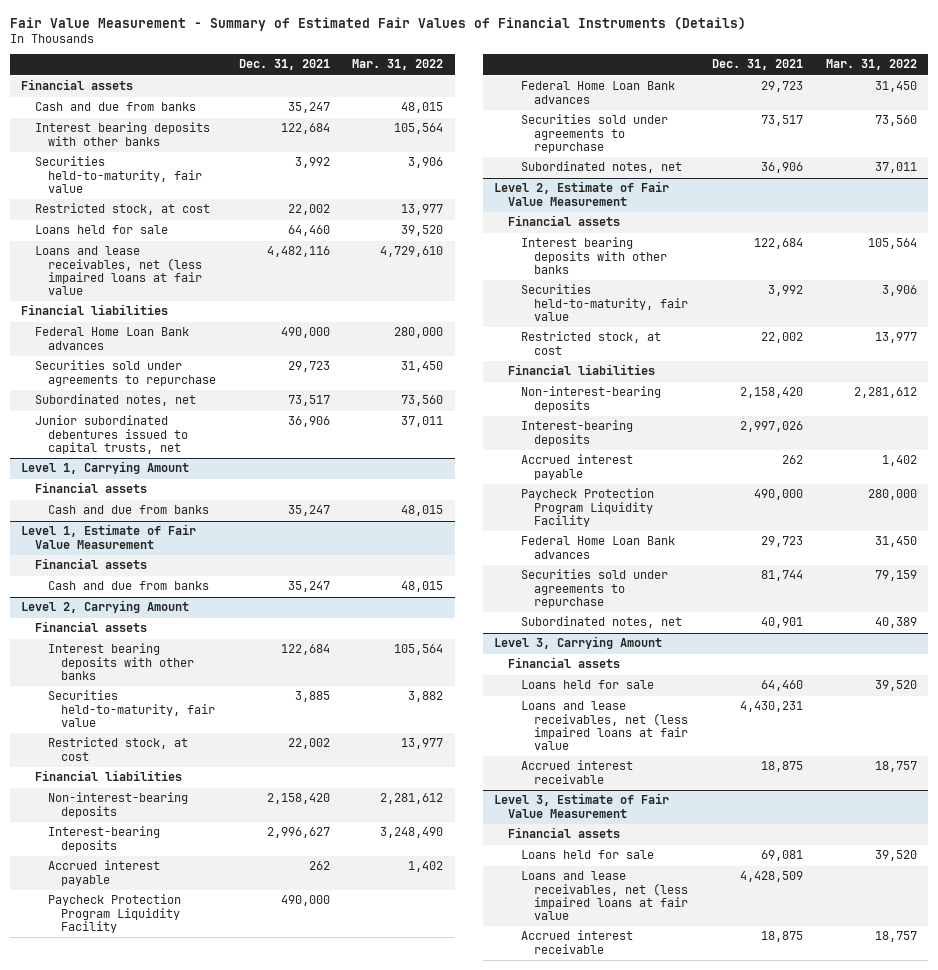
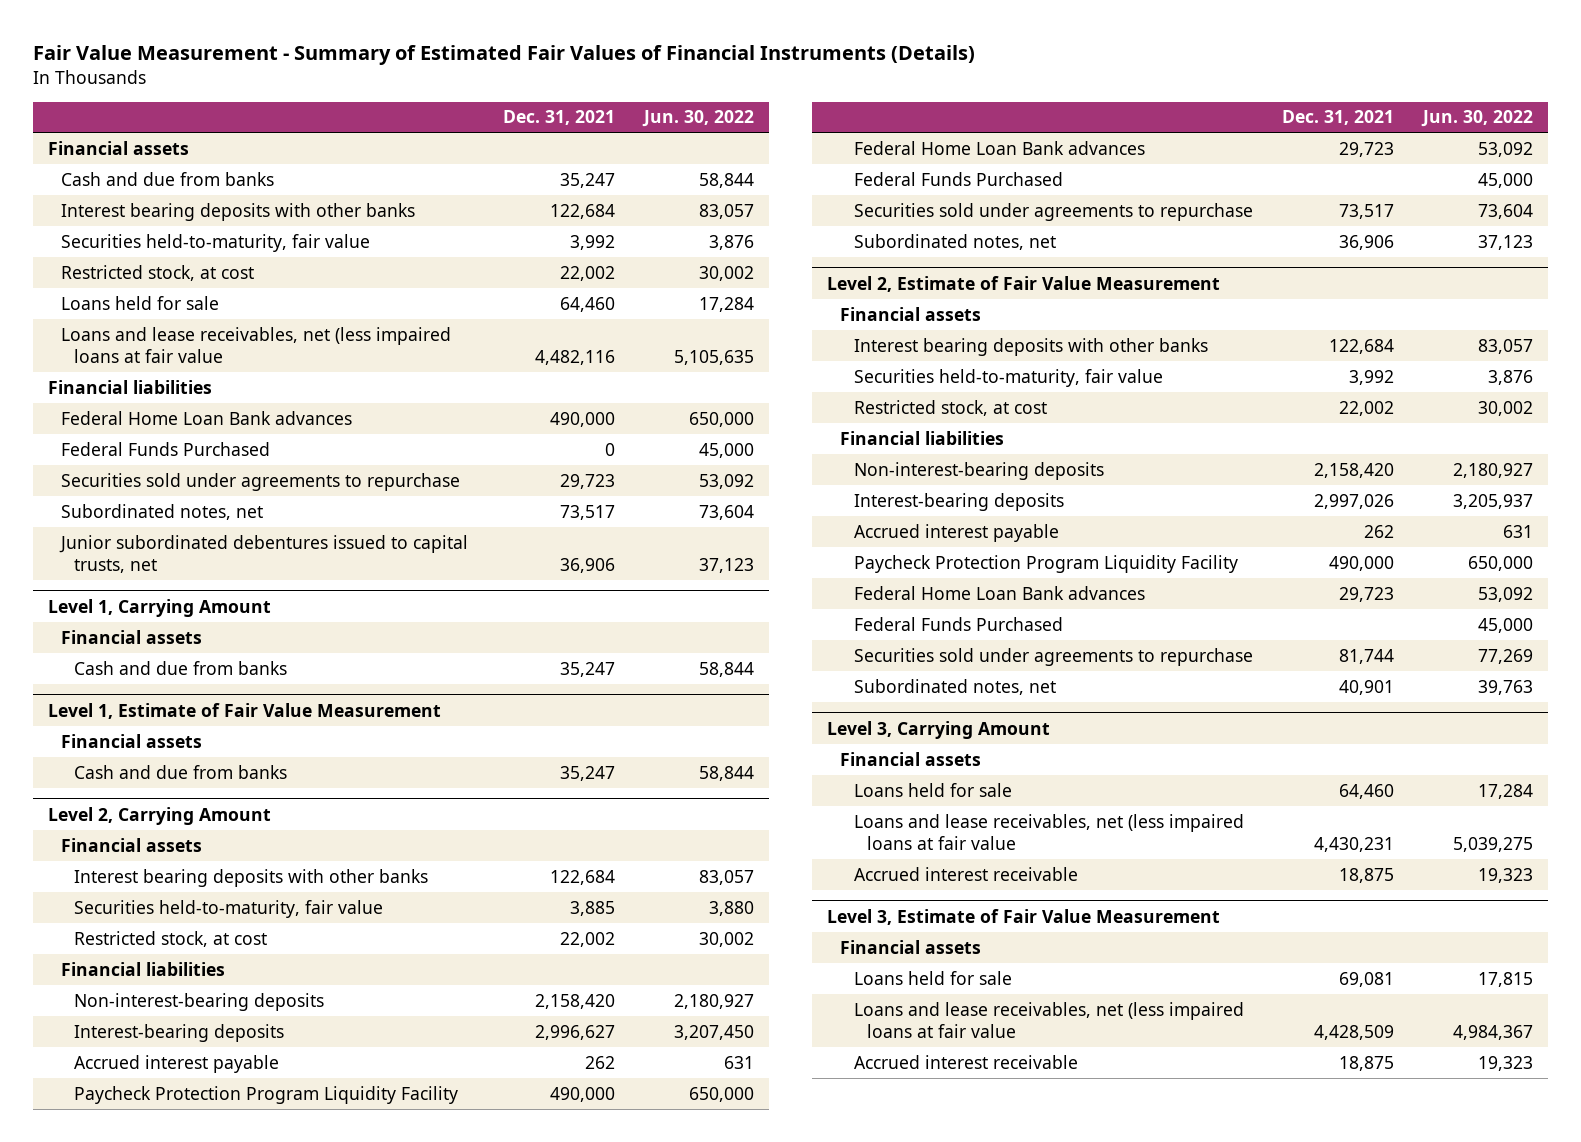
[352,59,444,71] Mar. 31, 2022 -> none
none -> [641,110,754,128] Jun. 30, 2022
none -> [60,441,270,456] Federal Funds Purchased
none -> [853,171,1063,186] Federal Funds Purchased
none -> [853,616,1063,631] Federal Funds Purchased

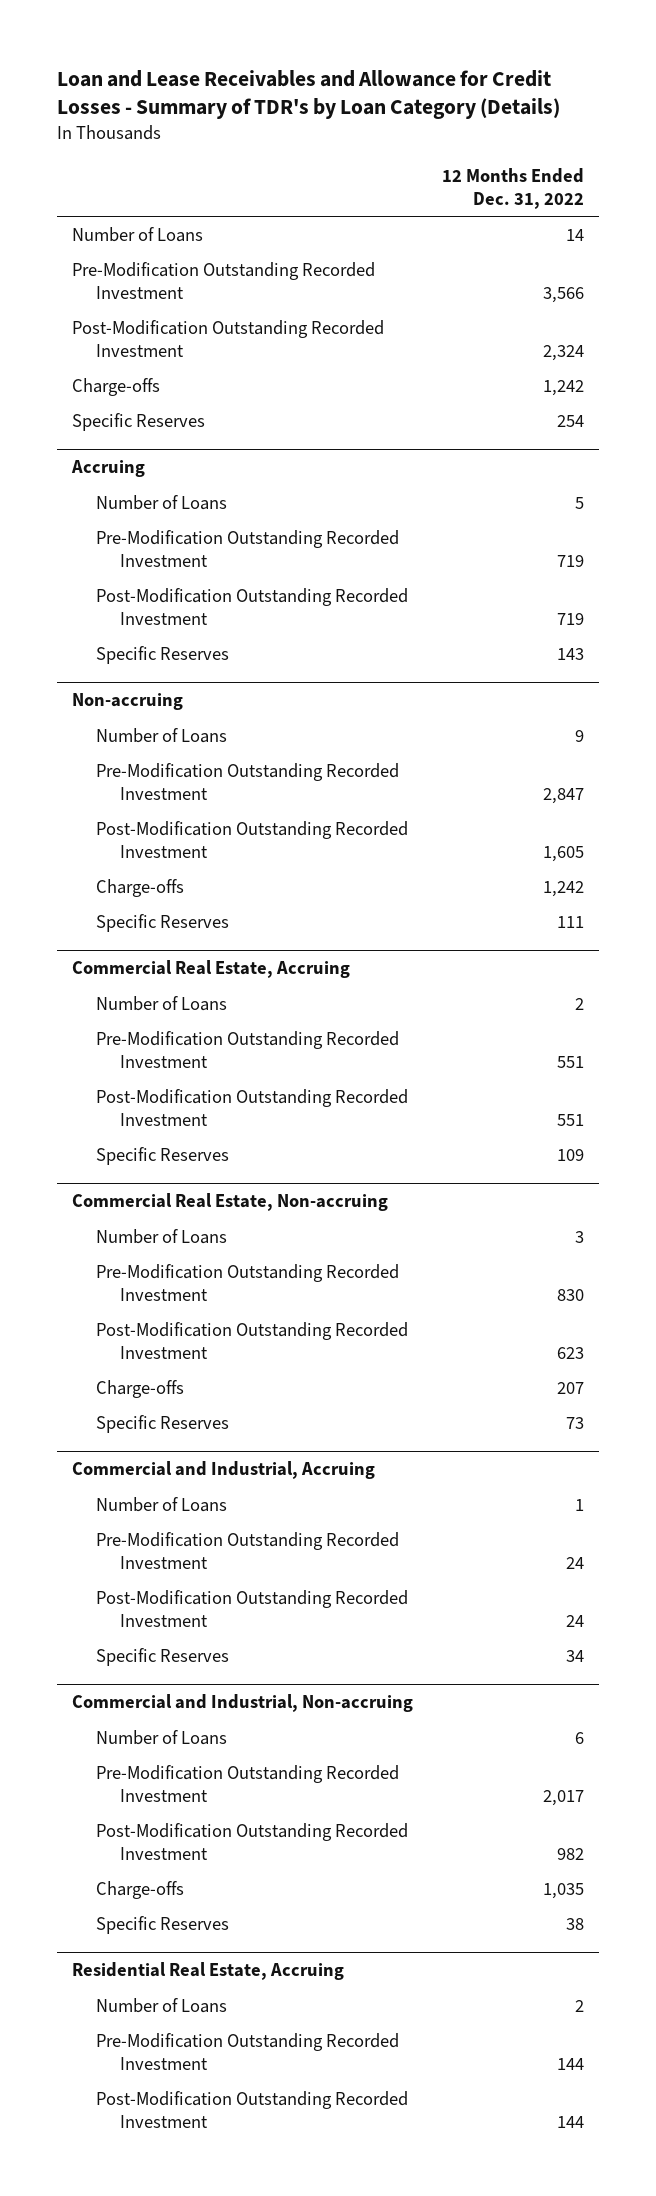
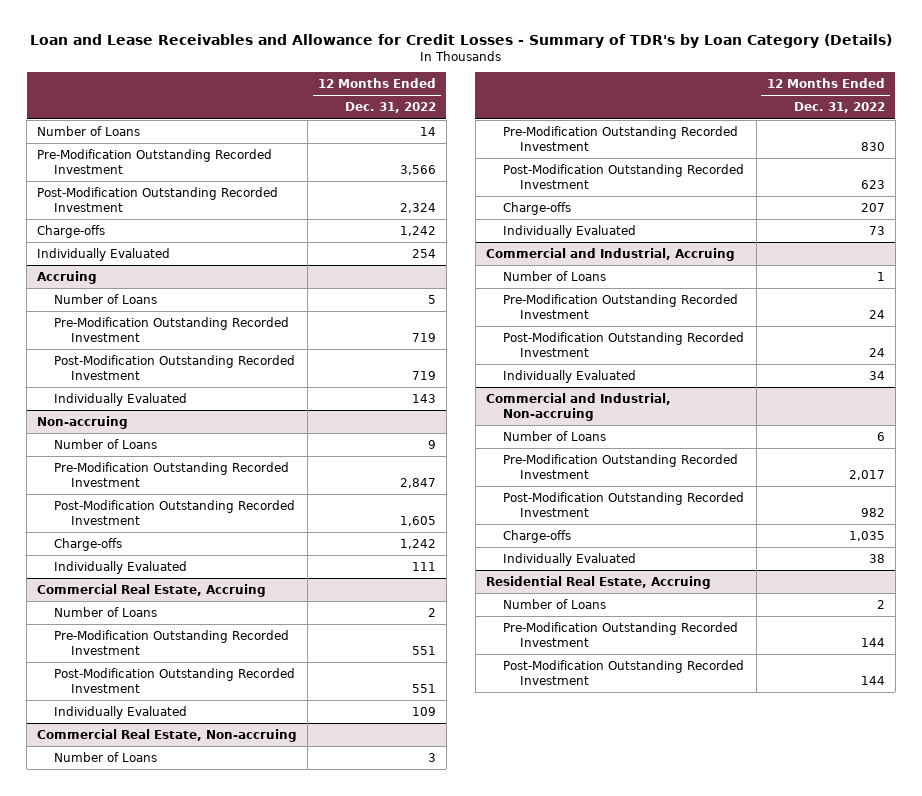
[71,412,205,431] Specific Reserves -> [37,247,171,261] Individually Evaluated
[95,645,229,664] Specific Reserves -> [54,392,188,406] Individually Evaluated
[95,913,229,932] Specific Reserves -> [54,560,188,574] Individually Evaluated
[95,1146,229,1165] Specific Reserves -> none
none -> [54,705,188,719] Individually Evaluated
[95,1414,229,1433] Specific Reserves -> none
none -> [502,224,636,238] Individually Evaluated
[95,1647,229,1666] Specific Reserves -> none
none -> [502,369,636,383] Individually Evaluated
[95,1915,229,1934] Specific Reserves -> none
none -> [502,552,636,566] Individually Evaluated

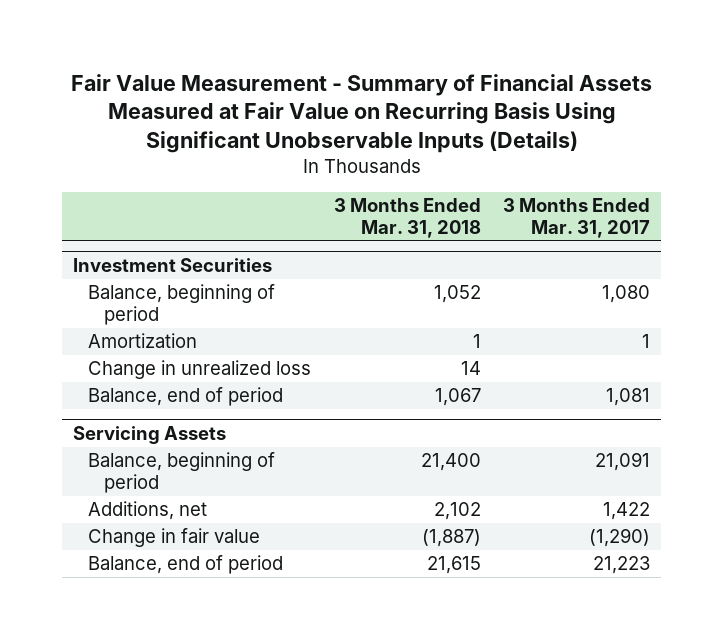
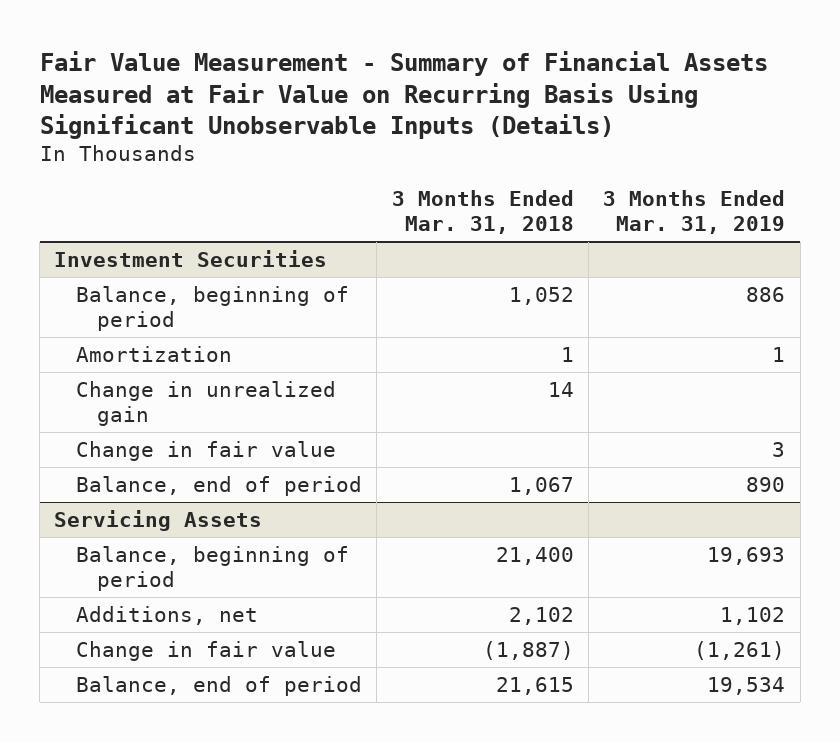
[503,197,651,238] 3 Months Ended Mar. 31, 2017 -> none
none -> [603,190,786,235] 3 Months Ended Mar. 31, 2019
[88,360,312,380] Change in unrealized loss -> [75,380,336,426] Change in unrealized gain
none -> [75,440,336,461] Change in fair value

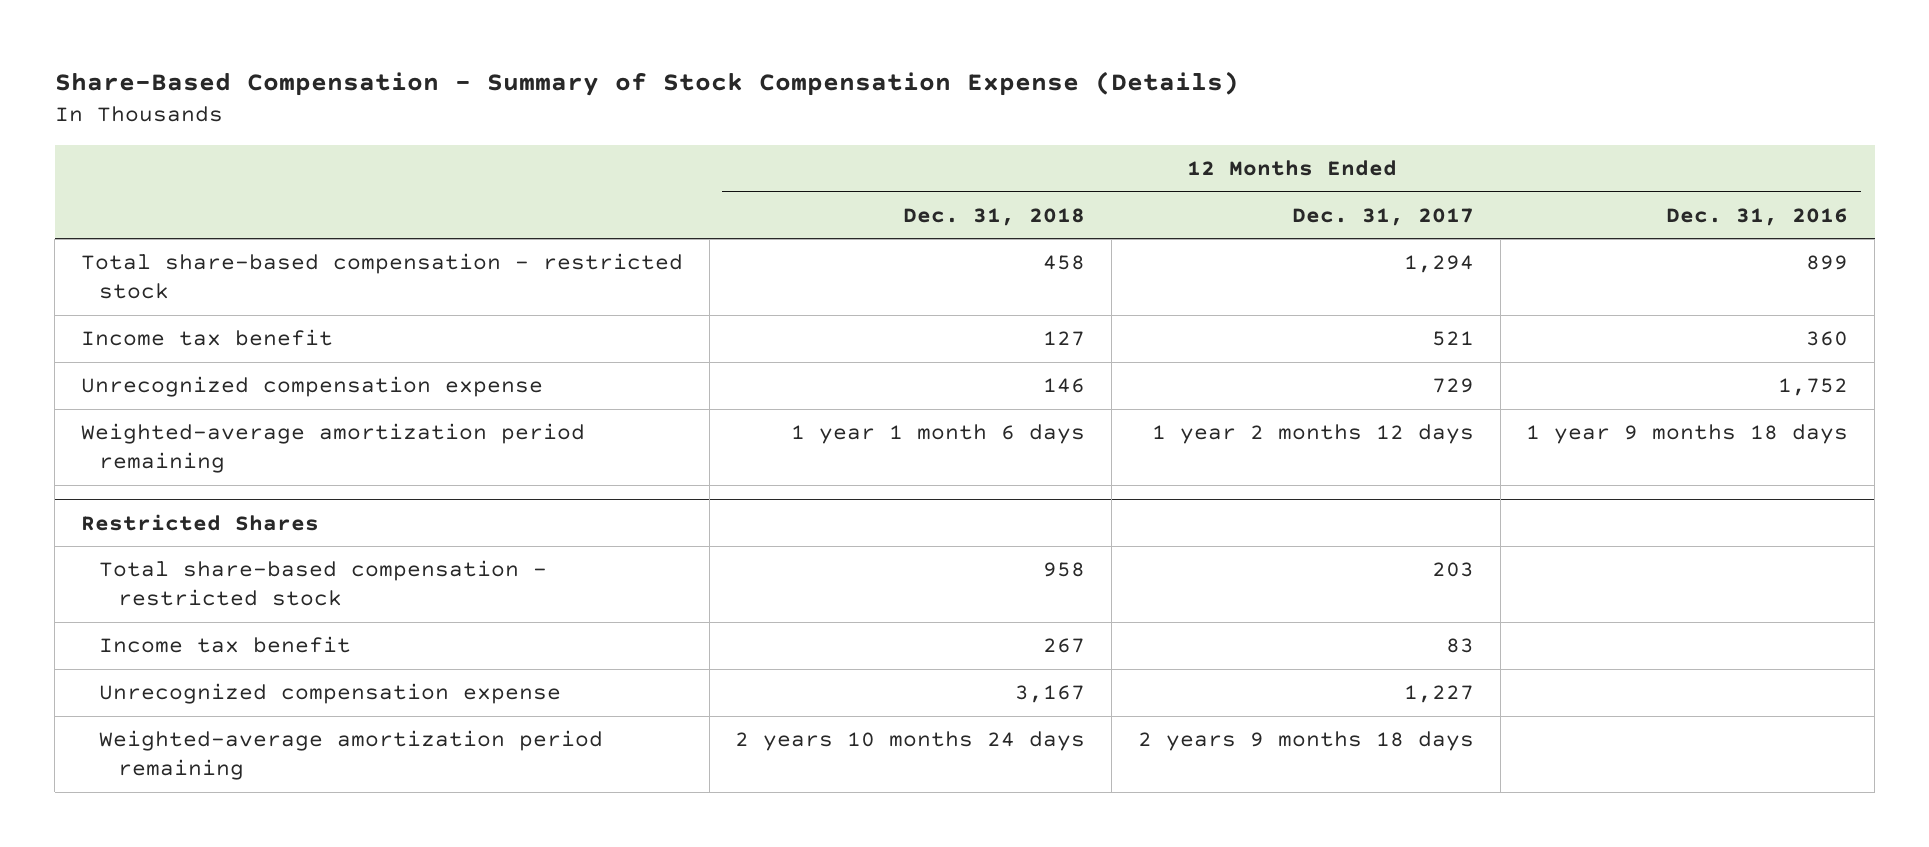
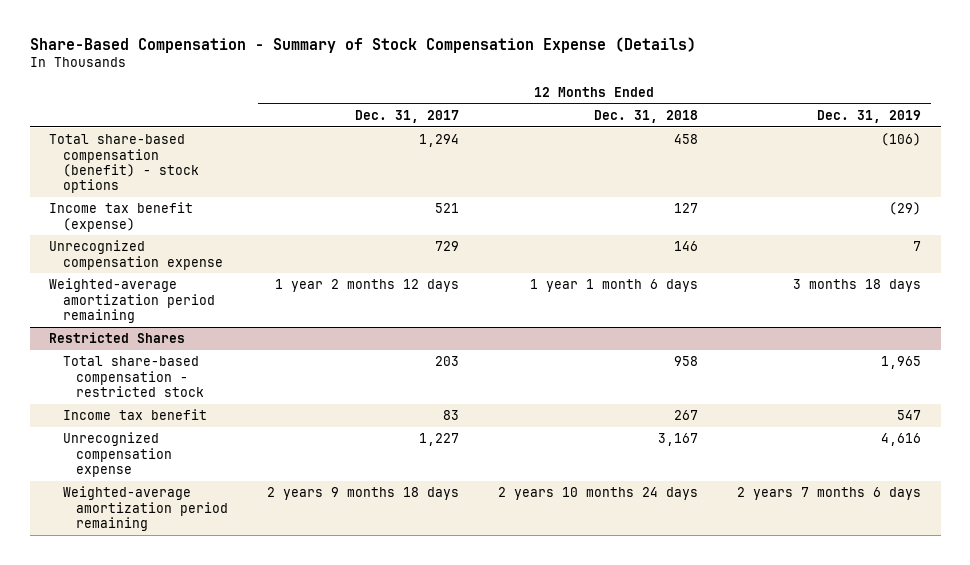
[1666,207,1849,226] Dec. 31, 2016 -> none
none -> [817,109,922,123] Dec. 31, 2019
[80,253,683,299] Total share-based compensation - restricted stock -> [49,134,199,193] Total share-based compensation (benefit) - stock options
[80,329,333,347] Income tax benefit -> [49,202,194,232] Income tax benefit (expense)

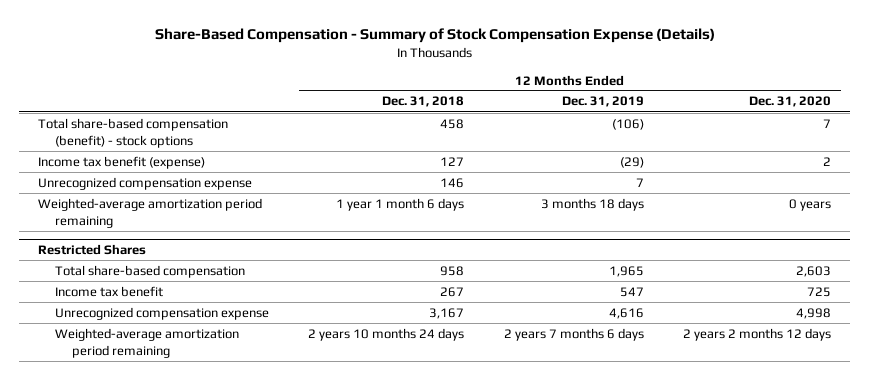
[355,109,460,123] Dec. 31, 2017 -> none
none -> [748,96,831,108] Dec. 31, 2020
[62,356,205,397] Total share-based compensation - restricted stock -> [55,264,246,278] Total share-based compensation

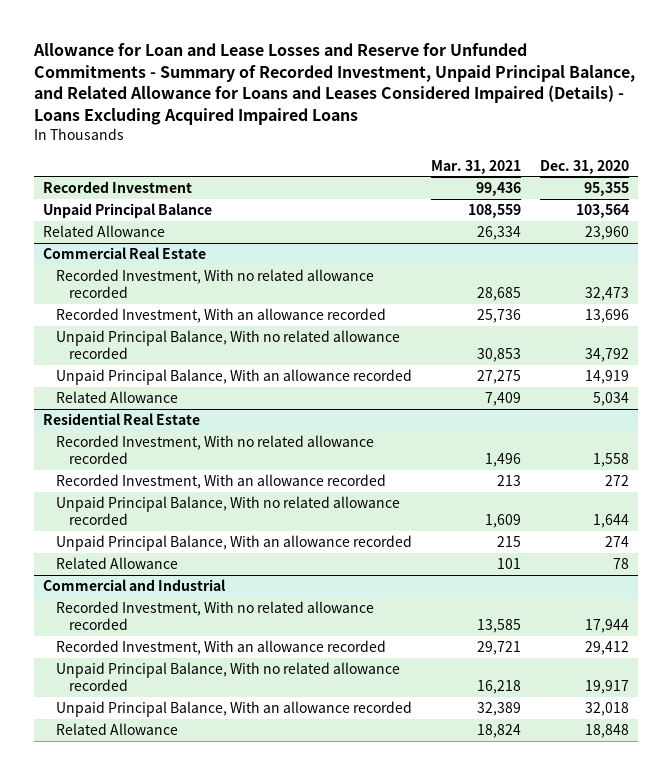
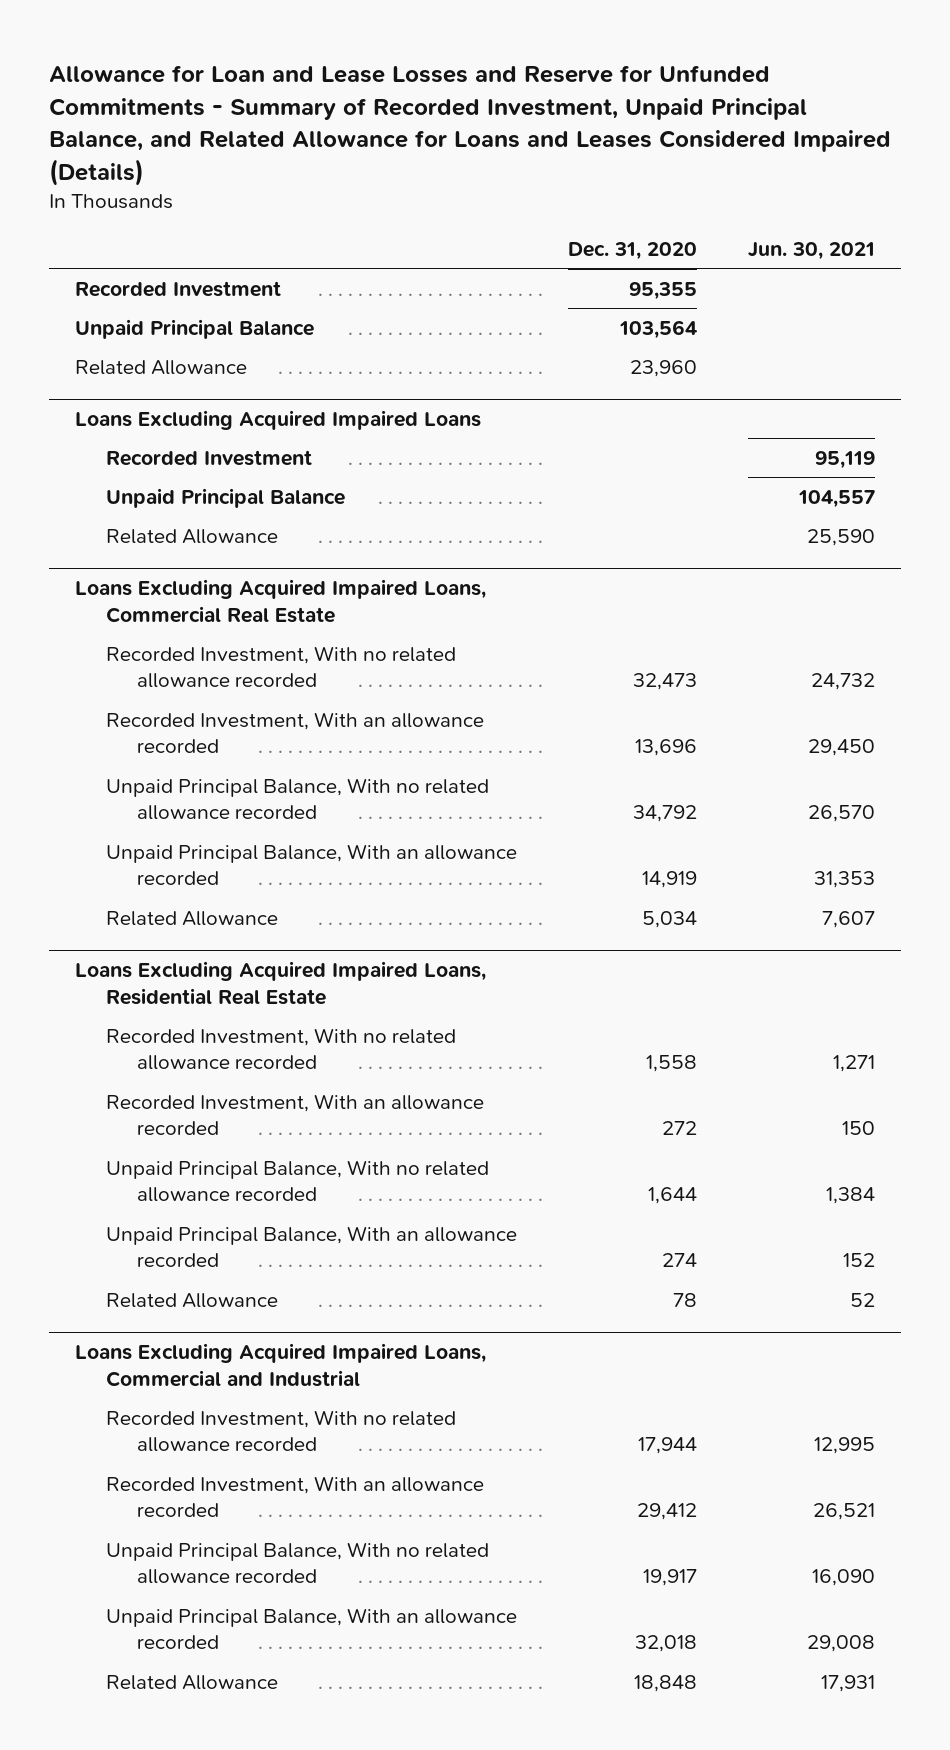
[32,42,635,126] Allowance for Loan and Lease Losses and Reserve for Unfunded Commitments - Summary of Recorded Investment, Unpaid Principal Balance, and Related Allowance for Loans and Leases Considered Impaired (Details) - Loans Excluding Acquired Impaired Loans -> [49,64,892,186] Allowance for Loan and Lease Losses and Reserve for Unfunded Commitments - Summary of Recorded Investment, Unpaid Principal Balance, and Related Allowance for Loans and Leases Considered Impaired (Details)
[430,159,521,174] Mar. 31, 2021 -> none
none -> [748,241,876,260] Jun. 30, 2021
[43,246,207,259] Commercial Real Estate -> [74,409,481,430] Loans Excluding Acquired Impaired Loans
none -> [106,449,313,466] Recorded Investment
none -> [106,487,346,508] Unpaid Principal Balance
none -> [106,528,279,544] Related Allowance
none -> [74,578,486,623] Loans Excluding Acquired Impaired Loans, Commercial Real Estate
[43,412,201,425] Residential Real Estate -> none
none -> [74,960,486,1005] Loans Excluding Acquired Impaired Loans, Residential Real Estate
[43,578,227,591] Commercial and Industrial -> none
none -> [74,1342,486,1387] Loans Excluding Acquired Impaired Loans, Commercial and Industrial

